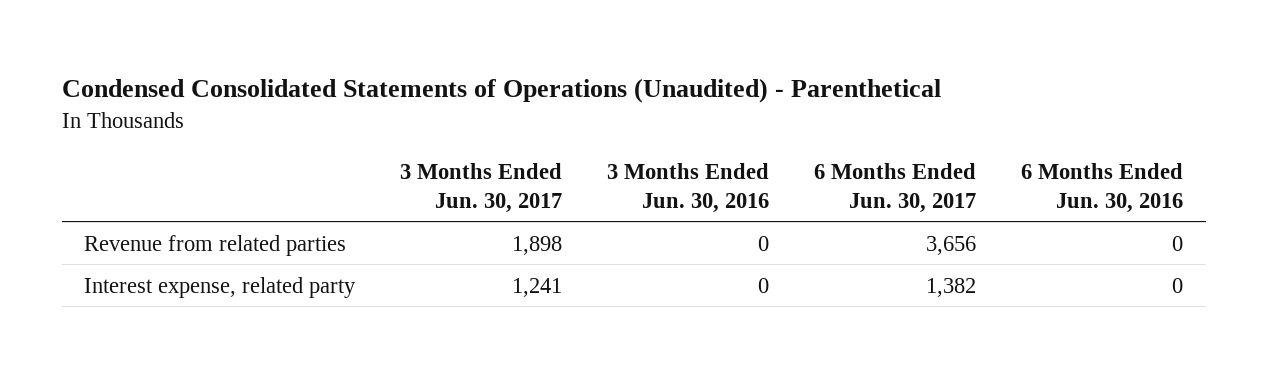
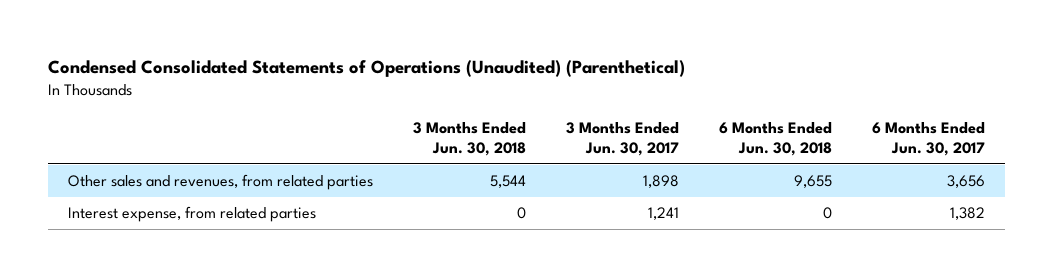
[61,78,941,104] Condensed Consolidated Statements of Operations (Unaudited) - Parenthetical -> [48,60,686,78] Condensed Consolidated Statements of Operations (Unaudited) (Parenthetical)
[607,162,770,213] 3 Months Ended Jun. 30, 2016 -> none
[1021,162,1184,213] 6 Months Ended Jun. 30, 2016 -> none
none -> [413,121,527,157] 3 Months Ended Jun. 30, 2018
none -> [719,121,833,157] 6 Months Ended Jun. 30, 2018
[84,234,347,256] Revenue from related parties -> [68,174,374,191] Other sales and revenues, from related parties
[84,276,357,298] Interest expense, related party -> [68,206,317,223] Interest expense, from related parties

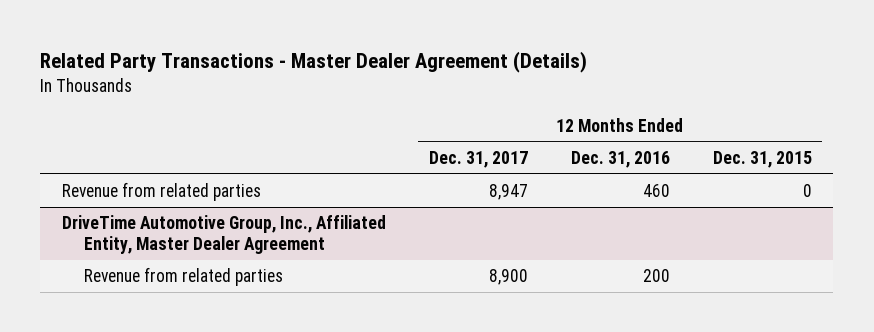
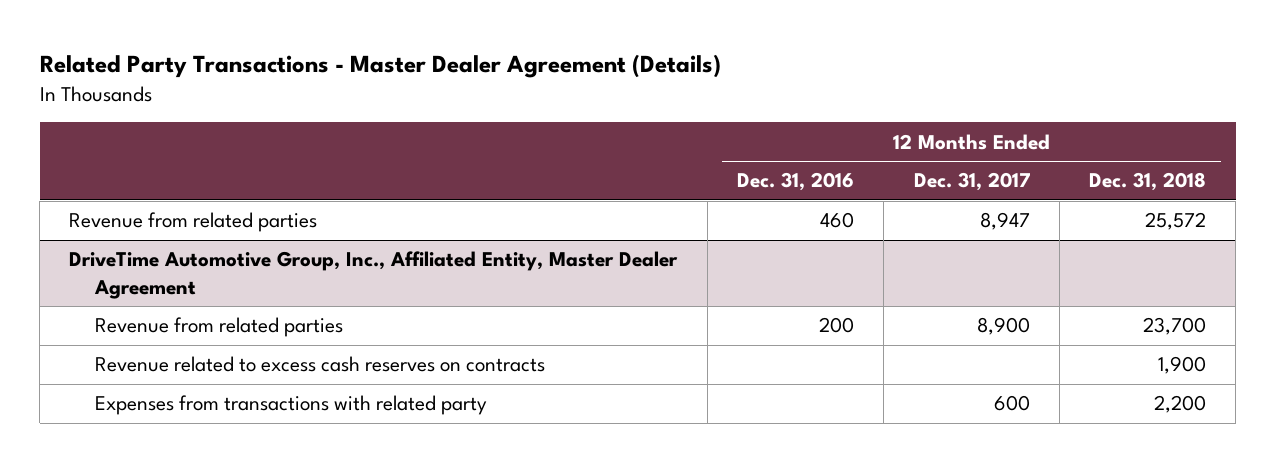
[712,150,812,168] Dec. 31, 2015 -> none
none -> [1089,172,1207,192] Dec. 31, 2018
none -> [94,356,545,373] Revenue related to excess cash reserves on contracts
none -> [94,395,487,416] Expenses from transactions with related party

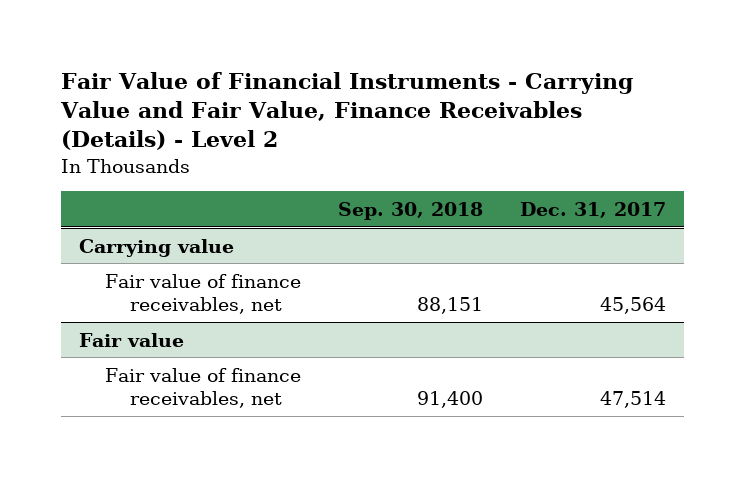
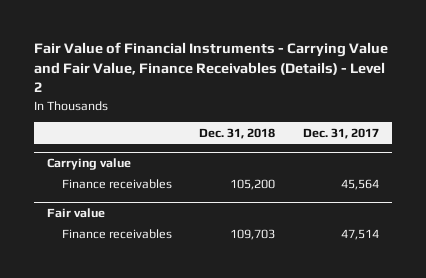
[337,201,483,220] Sep. 30, 2018 -> none
none -> [199,127,276,139] Dec. 31, 2018
[104,273,301,315] Fair value of finance receivables, net -> [61,178,172,189] Finance receivables
[104,367,301,409] Fair value of finance receivables, net -> [61,228,172,239] Finance receivables

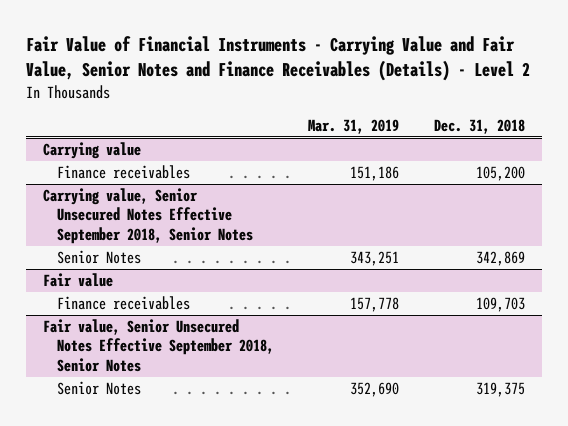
[33,42,388,93] Fair Value of Financial Instruments - Carrying Value and Fair Value, Finance Receivables (Details) - Level 2 -> [25,35,530,81] Fair Value of Financial Instruments - Carrying Value and Fair Value, Senior Notes and Finance Receivables (Details) - Level 2
[302,127,379,139] Dec. 31, 2017 -> none
none -> [308,118,400,134] Mar. 31, 2019
none -> [43,188,253,244] Carrying value, Senior Unsecured Notes Effective September 2018, Senior Notes
none -> [56,250,141,265] Senior Notes
none -> [43,319,274,372] Fair value, Senior Unsecured Notes Effective September 2018, Senior Notes
none -> [56,381,141,396] Senior Notes

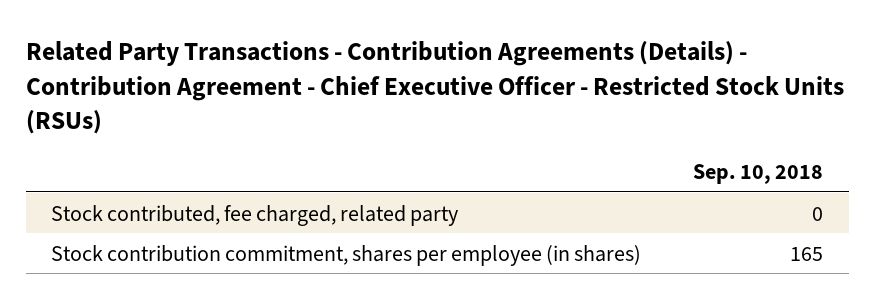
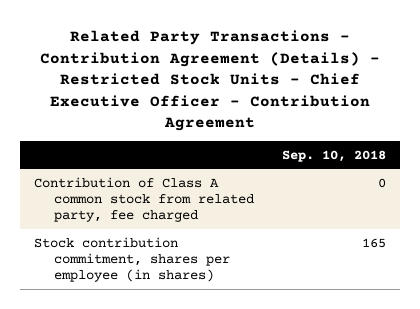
[25,41,844,135] Related Party Transactions - Contribution Agreements (Details) - Contribution Agreement - Chief Executive Officer - Restricted Stock Units (RSUs) -> [40,30,381,132] Related Party Transactions - Contribution Agreement (Details) - Restricted Stock Units - Chief Executive Officer - Contribution Agreement
[51,204,459,226] Stock contributed, fee charged, related party -> [34,176,254,223] Contribution of Class A common stock from related party, fee charged

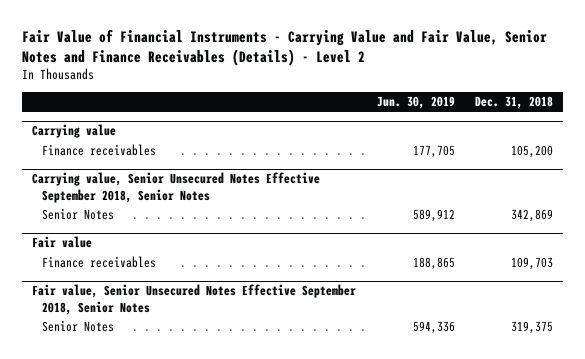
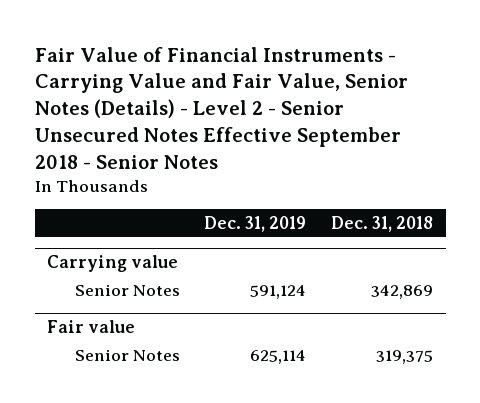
[21,28,547,66] Fair Value of Financial Instruments - Carrying Value and Fair Value, Senior Notes and Finance Receivables (Details) - Level 2 -> [34,46,408,169] Fair Value of Financial Instruments - Carrying Value and Fair Value, Senior Notes (Details) - Level 2 - Senior Unsecured Notes Effective September 2018 - Senior Notes
[376,96,455,110] Jun. 30, 2019 -> none
none -> [204,216,307,233] Dec. 31, 2019
[41,144,156,157] Finance receivables -> none
[31,172,320,203] Carrying value, Senior Unsecured Notes Effective September 2018, Senior Notes -> none
[41,256,156,269] Finance receivables -> none
[31,284,356,315] Fair value, Senior Unsecured Notes Effective September 2018, Senior Notes -> none

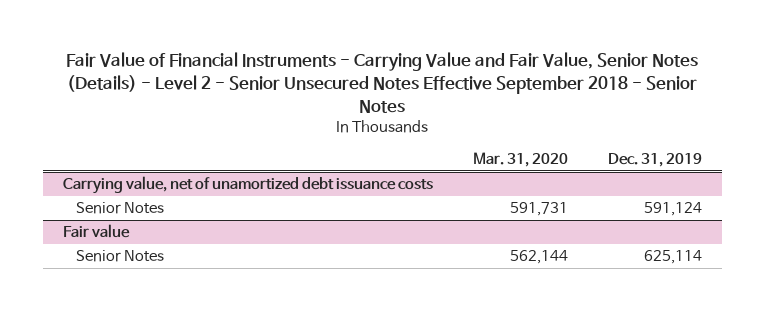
[331,216,434,233] Dec. 31, 2018 -> none
none -> [472,152,568,168] Mar. 31, 2020
[47,255,179,273] Carrying value -> [62,176,433,195] Carrying value, net of unamortized debt issuance costs

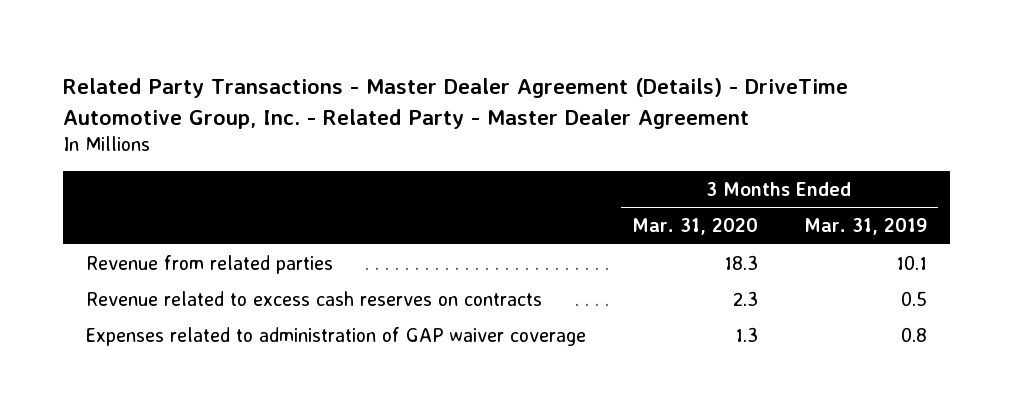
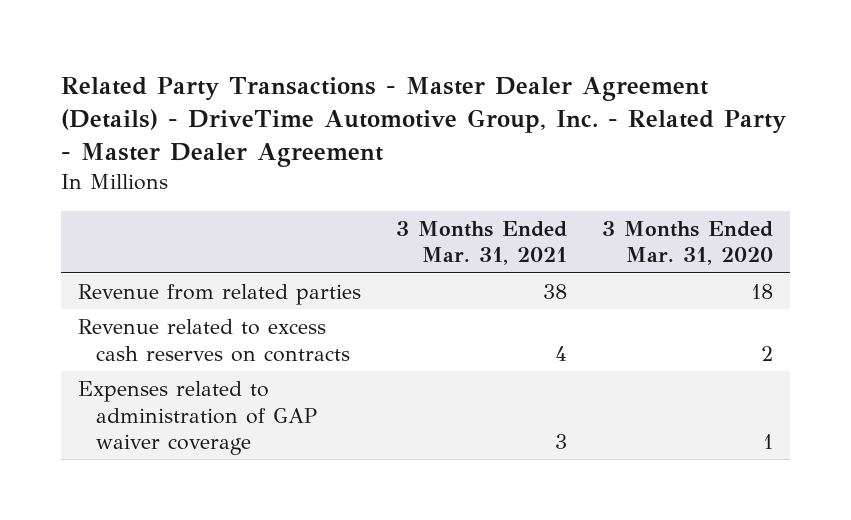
[803,218,927,236] Mar. 31, 2019 -> none
none -> [396,220,568,266] 3 Months Ended Mar. 31, 2021
[724,254,759,270] 18.3 -> [750,284,773,300] 18
[733,290,759,306] 2.3 -> [760,345,773,361] 2
[735,326,759,342] 1.3 -> [762,434,773,450] 1

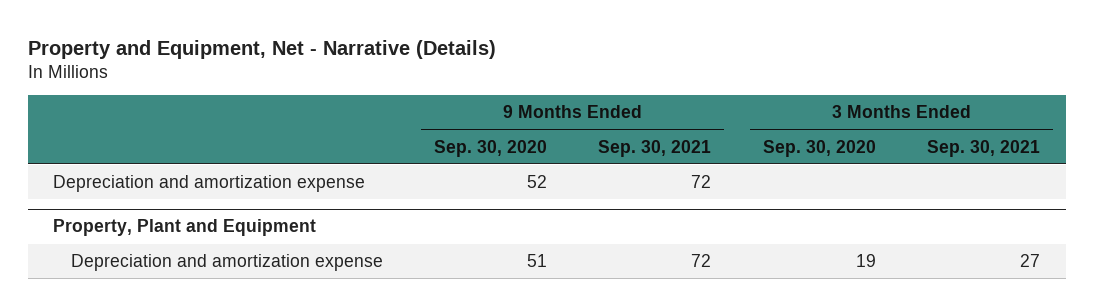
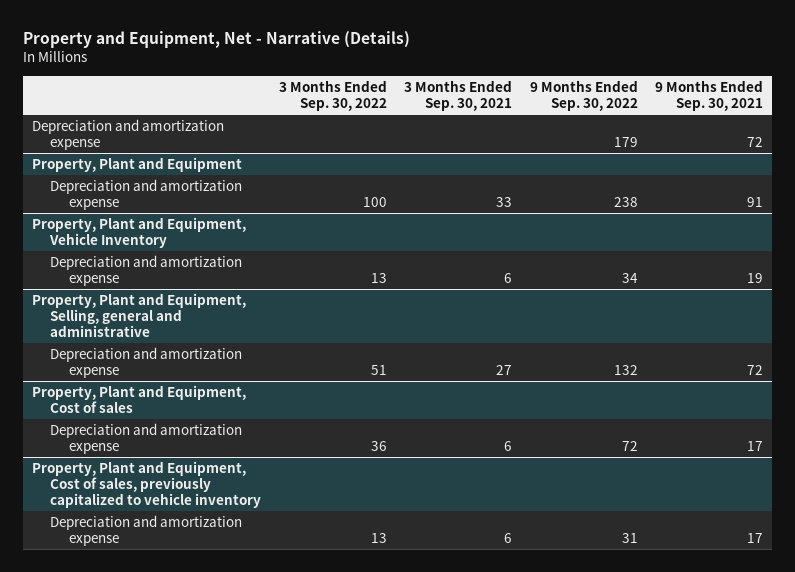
[434,139,548,157] Sep. 30, 2020 -> none
[762,139,876,157] Sep. 30, 2020 -> none
none -> [278,79,387,111] 3 Months Ended Sep. 30, 2022
none -> [529,79,638,111] 9 Months Ended Sep. 30, 2022
none -> [50,179,243,211] Depreciation and amortization expense
none -> [31,217,246,249] Property, Plant and Equipment, Vehicle Inventory
none -> [50,255,243,287] Depreciation and amortization expense
none -> [31,293,246,337] Property, Plant and Equipment, Selling, general and administrative
none -> [31,385,246,414] Property, Plant and Equipment, Cost of sales
none -> [50,423,243,455] Depreciation and amortization expense
none -> [31,461,262,508] Property, Plant and Equipment, Cost of sales, previously capitalized to vehicle inventory
none -> [50,515,243,547] Depreciation and amortization expense

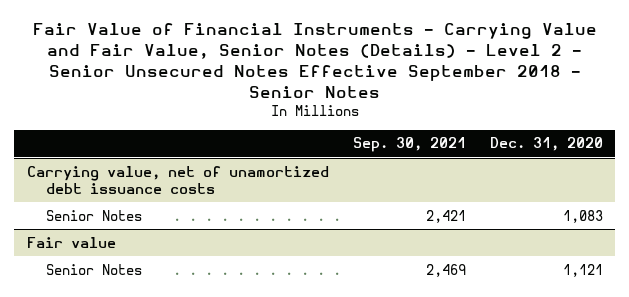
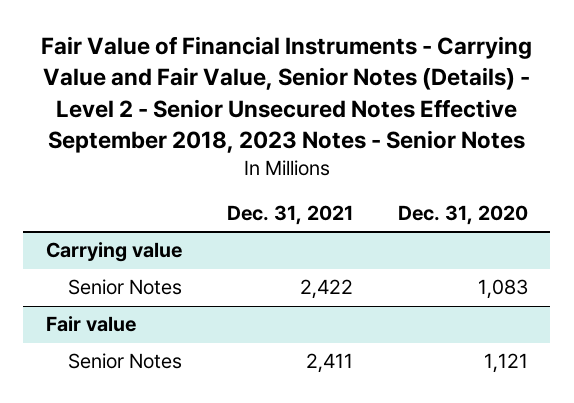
[32,23,597,98] Fair Value of Financial Instruments - Carrying Value and Fair Value, Senior Notes (Details) - Level 2 - Senior Unsecured Notes Effective September 2018 - Senior Notes -> [40,36,532,153] Fair Value of Financial Instruments - Carrying Value and Fair Value, Senior Notes (Details) - Level 2 - Senior Unsecured Notes Effective September 2018, 2023 Notes - Senior Notes
[352,137,466,153] Sep. 30, 2021 -> none
none -> [227,205,354,226] Dec. 31, 2021
[26,165,329,194] Carrying value, net of unamortized debt issuance costs -> [45,242,182,263] Carrying value

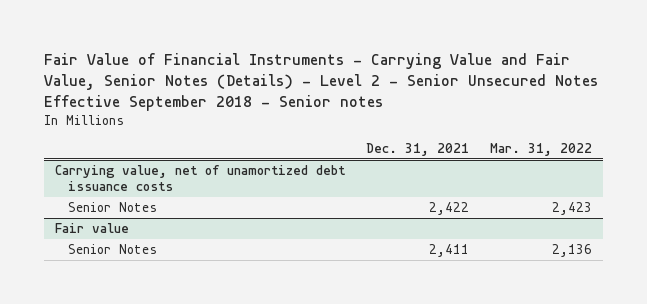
[40,36,532,153] Fair Value of Financial Instruments - Carrying Value and Fair Value, Senior Notes (Details) - Level 2 - Senior Unsecured Notes Effective September 2018, 2023 Notes - Senior Notes -> [43,52,598,111] Fair Value of Financial Instruments - Carrying Value and Fair Value, Senior Notes (Details) - Level 2 - Senior Unsecured Notes Effective September 2018 - Senior notes
[397,205,528,226] Dec. 31, 2020 -> none
none -> [490,143,593,157] Mar. 31, 2022
[45,242,182,263] Carrying value -> [54,164,346,192] Carrying value, net of unamortized debt issuance costs

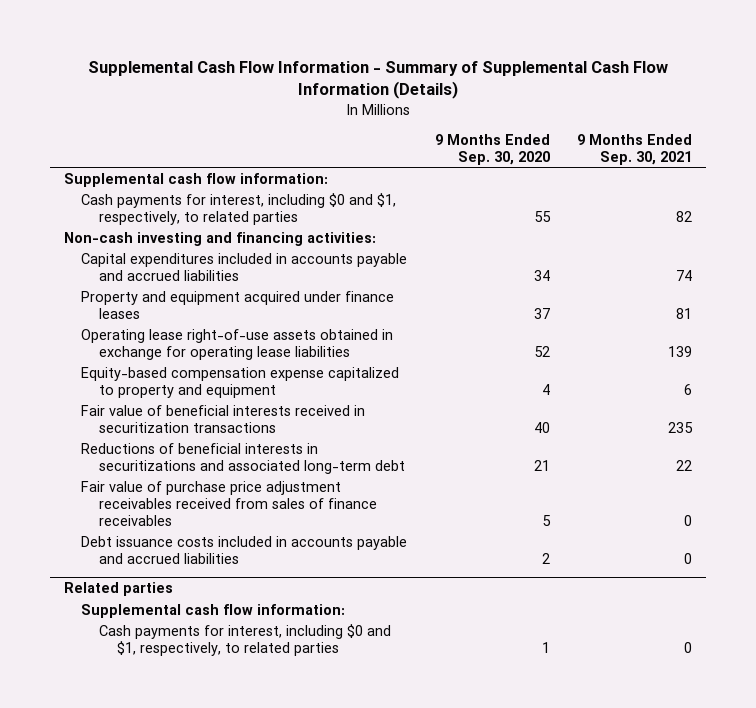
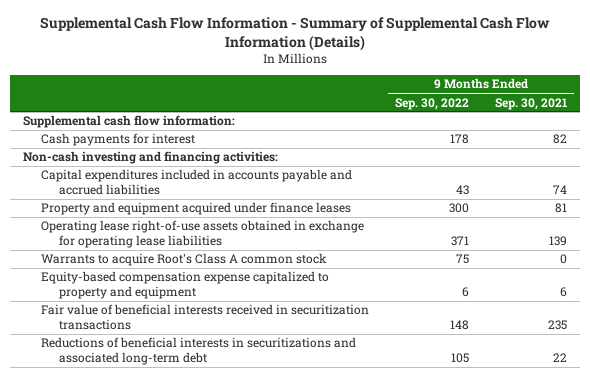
[434,133,550,166] 9 Months Ended Sep. 30, 2020 -> none
none -> [394,97,469,110] Sep. 30, 2022
[81,192,397,225] Cash payments for interest, including $0 and $1, respectively, to related parties -> [40,133,195,147] Cash payments for interest
none -> [40,253,327,267] Warrants to acquire Root's Class A common stock
[81,480,378,526] Fair value of purchase price adjustment receivables received from sales of finance receivables -> none
[81,535,408,564] Debt issuance costs included in accounts payable and accrued liabilities -> none
[63,582,173,597] Related parties -> none
[81,603,346,618] Supplemental cash flow information: -> none
[99,623,392,656] Cash payments for interest, including $0 and $1, respectively, to related parties -> none

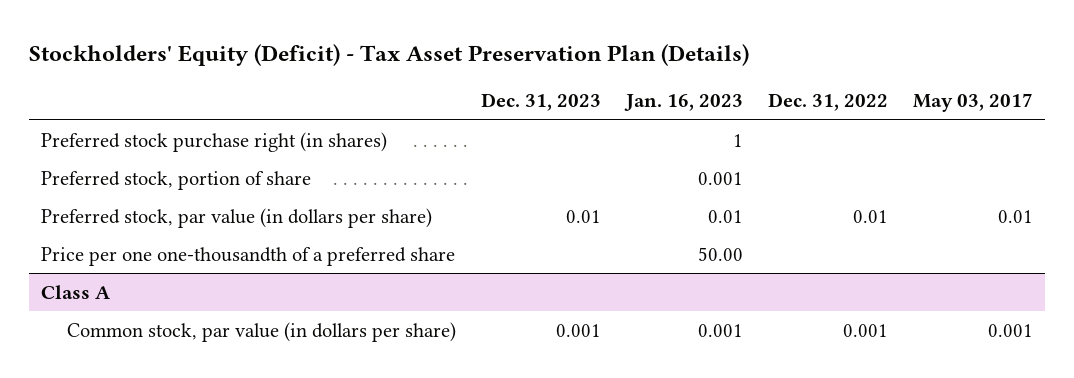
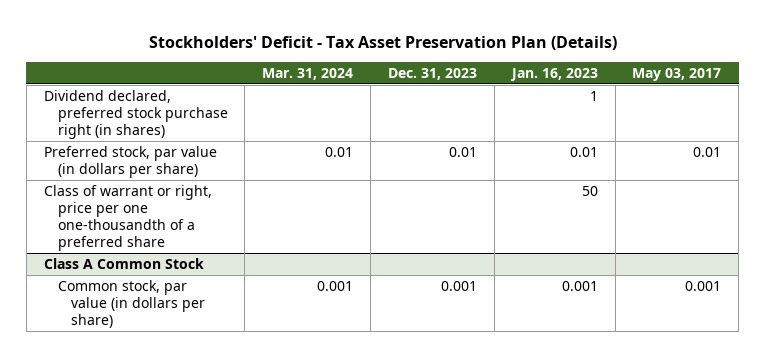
[28,43,749,66] Stockholders' Equity (Deficit) - Tax Asset Preservation Plan (Details) -> [148,36,617,51] Stockholders' Deficit - Tax Asset Preservation Plan (Details)
[767,93,888,112] Dec. 31, 2022 -> none
none -> [262,67,354,80] Mar. 31, 2024
[41,170,312,190] Preferred stock, portion of share -> none
[41,131,388,152] Preferred stock purchase right (in shares) -> [43,89,228,140] Dividend declared, preferred stock purchase right (in shares)
[41,246,456,266] Price per one one-thousandth of a preferred share -> [43,184,212,252] Class of warrant or right, price per one one-thousandth of a preferred share
[697,246,743,261] 50.00 -> [581,185,598,196] 50
[41,284,112,299] Class A -> [43,257,204,269] Class A Common Stock

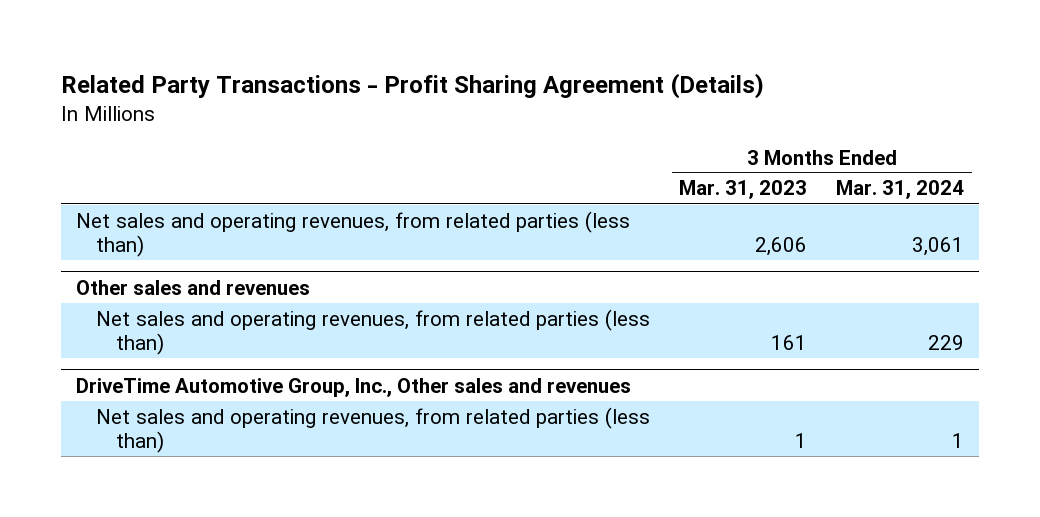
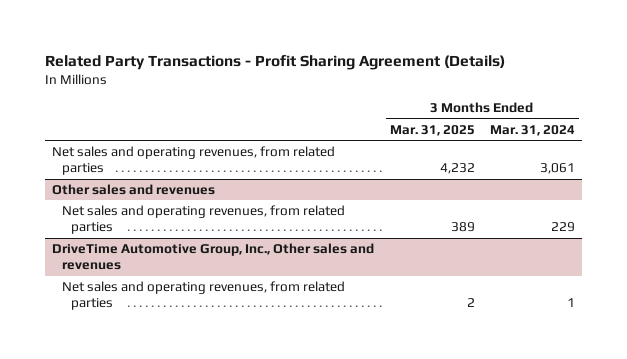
[679,180,808,200] Mar. 31, 2023 -> none
none -> [389,124,475,136] Mar. 31, 2025
[75,210,630,257] Net sales and operating revenues, from related parties (less than) -> [52,146,336,176] Net sales and operating revenues, from related parties
[95,308,650,355] Net sales and operating revenues, from related parties (less than) -> [61,205,345,235] Net sales and operating revenues, from related parties
[95,406,650,453] Net sales and operating revenues, from related parties (less than) -> [61,281,345,311] Net sales and operating revenues, from related parties

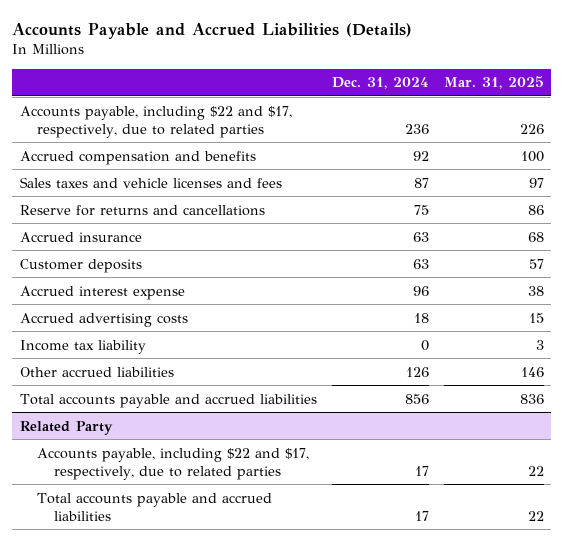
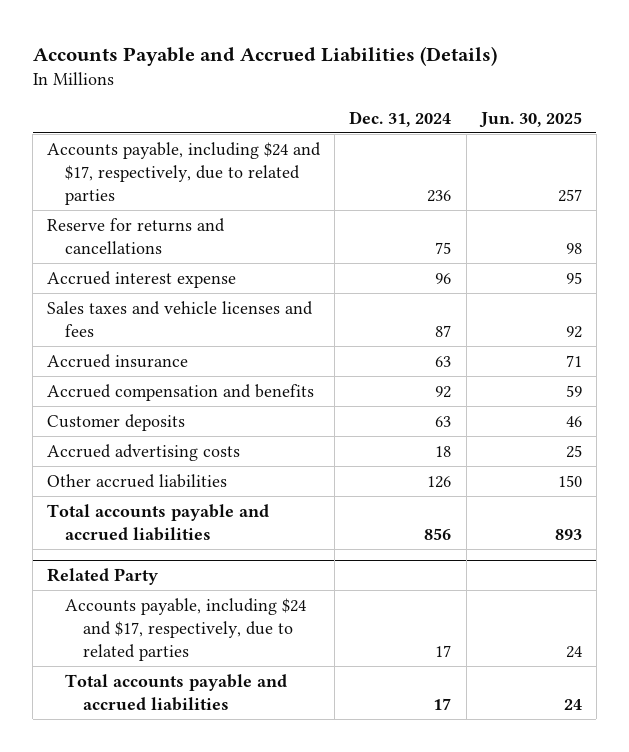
[443,76,544,90] Mar. 31, 2025 -> none
none -> [478,111,582,128] Jun. 30, 2025
[19,105,292,138] Accounts payable, including $22 and $17, respectively, due to related parties -> [47,141,322,205] Accounts payable, including $24 and $17, respectively, due to related parties
[19,285,185,300] Accrued interest expense -> [47,270,237,288] Accrued interest expense
[19,176,282,188] Sales taxes and vehicle licenses and fees -> [47,300,314,337] Sales taxes and vehicle licenses and fees
[19,150,256,165] Accrued compensation and benefits -> [47,383,315,401] Accrued compensation and benefits
[19,339,146,354] Income tax liability -> none
[36,447,309,480] Accounts payable, including $22 and $17, respectively, due to related parties -> [65,597,307,661] Accounts payable, including $24 and $17, respectively, due to related parties

